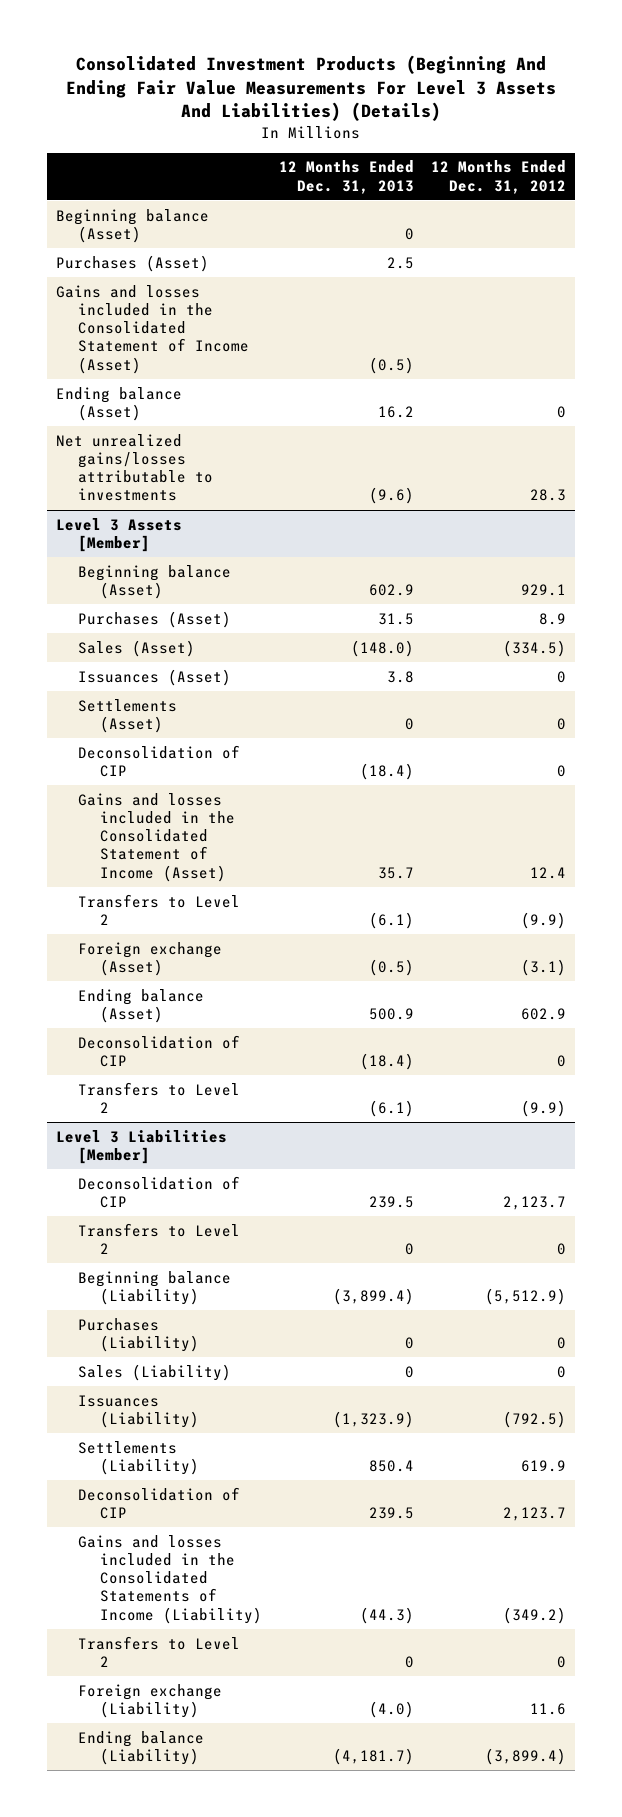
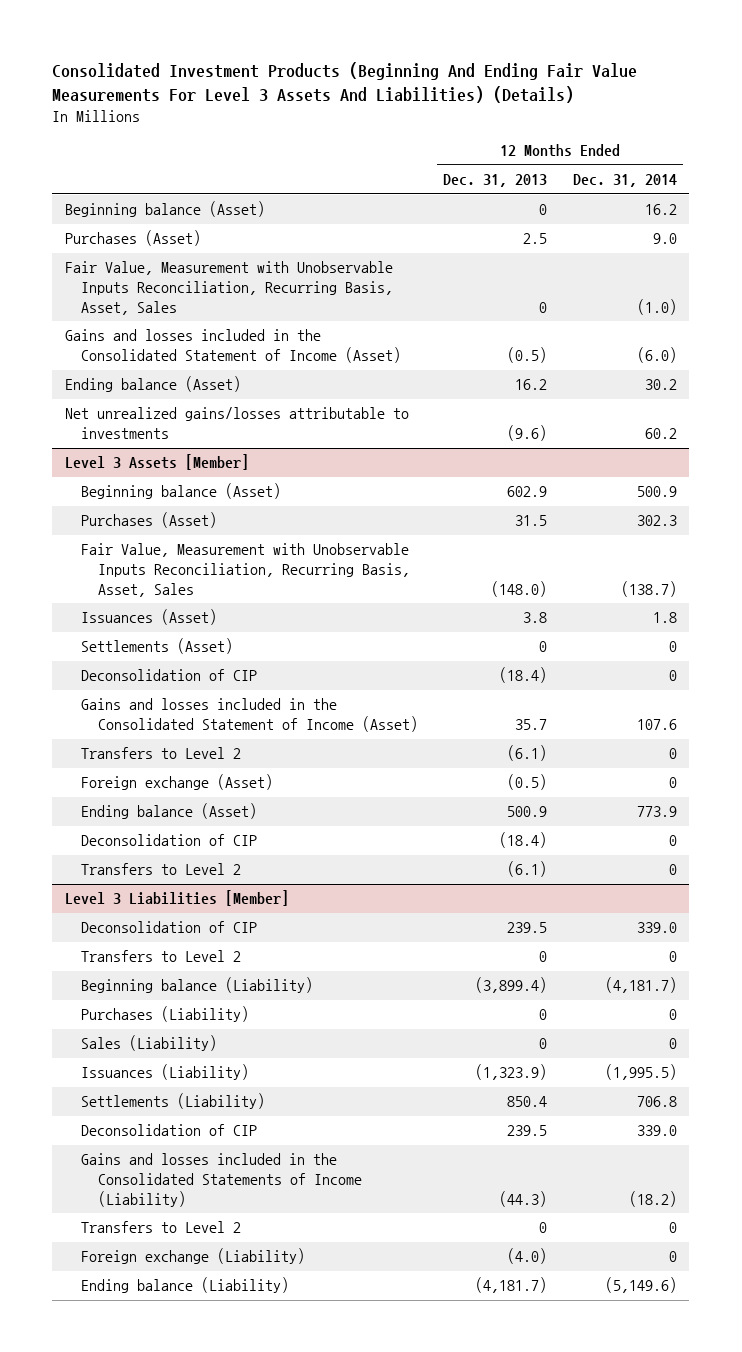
[431,160,567,194] 12 Months Ended Dec. 31, 2012 -> none
none -> [572,174,677,188] Dec. 31, 2014
none -> [64,261,394,315] Fair Value, Measurement with Unobservable Inputs Reconciliation, Recurring Basis, Asset, Sales
[77,639,195,657] Sales (Asset) -> [81,543,410,597] Fair Value, Measurement with Unobservable Inputs Reconciliation, Recurring Basis, Asset, Sales

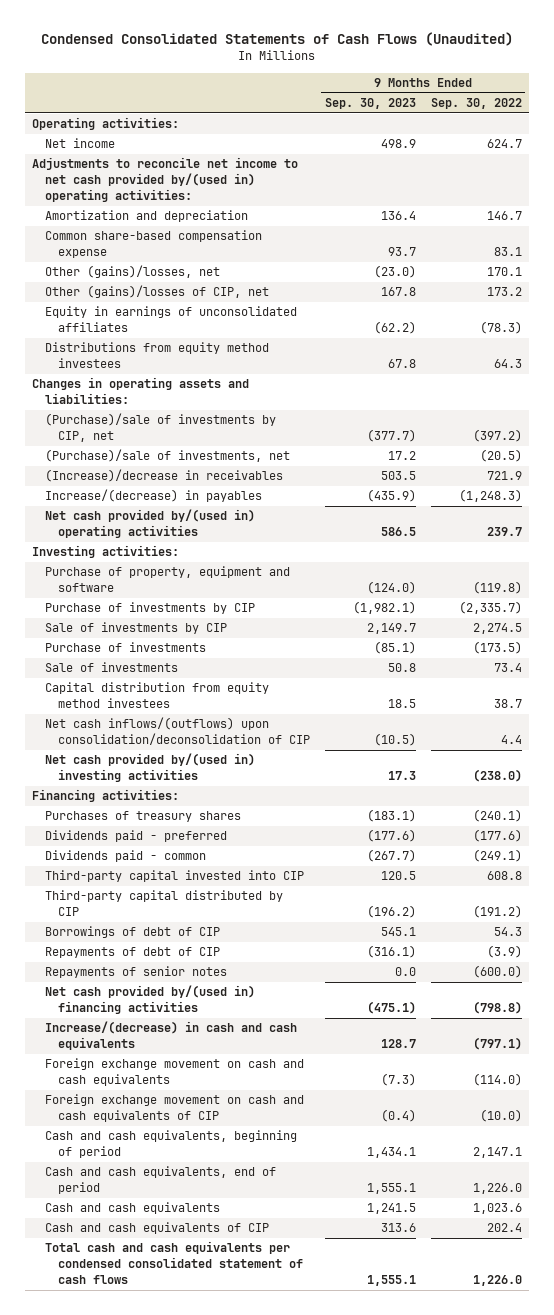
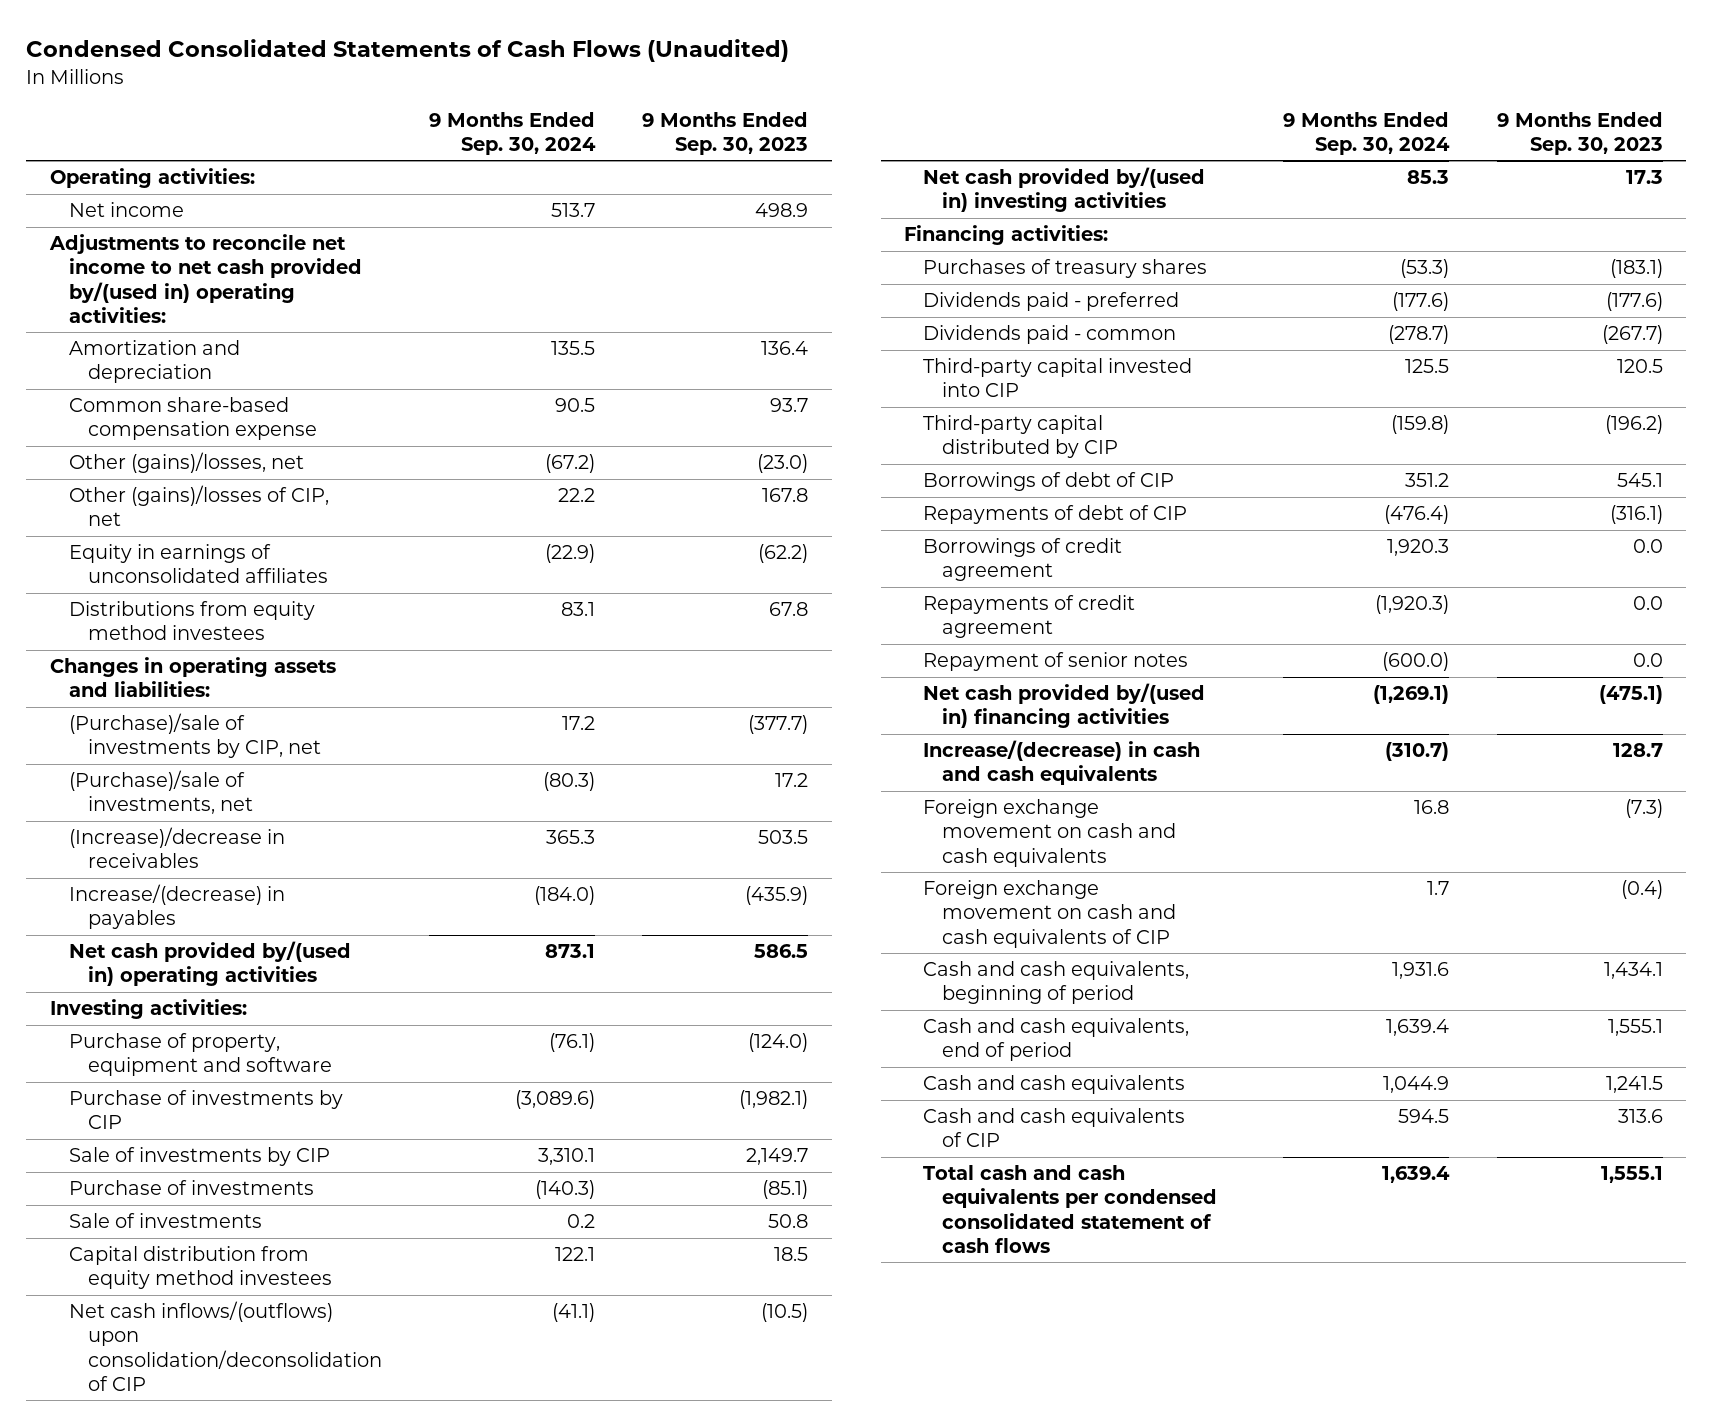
[430,98,522,110] Sep. 30, 2022 -> none
none -> [428,111,596,155] 9 Months Ended Sep. 30, 2024
none -> [923,538,1123,582] Borrowings of credit agreement
none -> [923,595,1136,639] Repayments of credit agreement
[45,966,228,979] Repayments of senior notes -> [923,652,1189,672] Repayment of senior notes

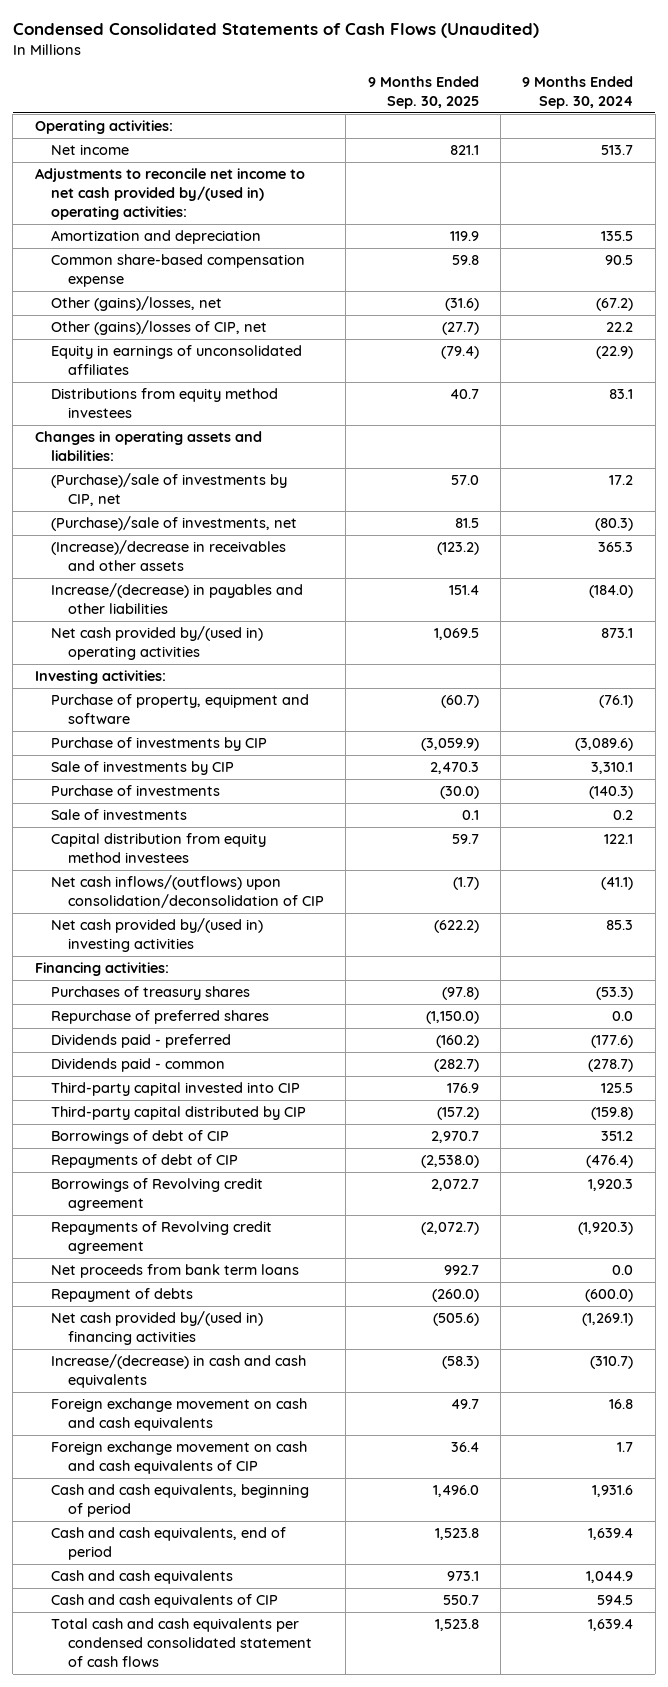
[642,111,809,155] 9 Months Ended Sep. 30, 2023 -> none
none -> [367,75,479,109] 9 Months Ended Sep. 30, 2025
[68,827,285,869] (Increase)/decrease in receivables -> [51,540,287,572] (Increase)/decrease in receivables and other assets
[68,884,285,930] Increase/(decrease) in payables -> [51,583,304,615] Increase/(decrease) in payables and other liabilities
none -> [51,1010,270,1025] Repurchase of preferred shares
[923,652,1189,672] Repayment of senior notes -> none
[923,538,1123,582] Borrowings of credit agreement -> [51,1178,264,1212] Borrowings of Revolving credit agreement
[923,595,1136,639] Repayments of credit agreement -> [51,1221,273,1255] Repayments of Revolving credit agreement
none -> [51,1264,300,1279] Net proceeds from bank term loans
none -> [51,1288,194,1303] Repayment of debts

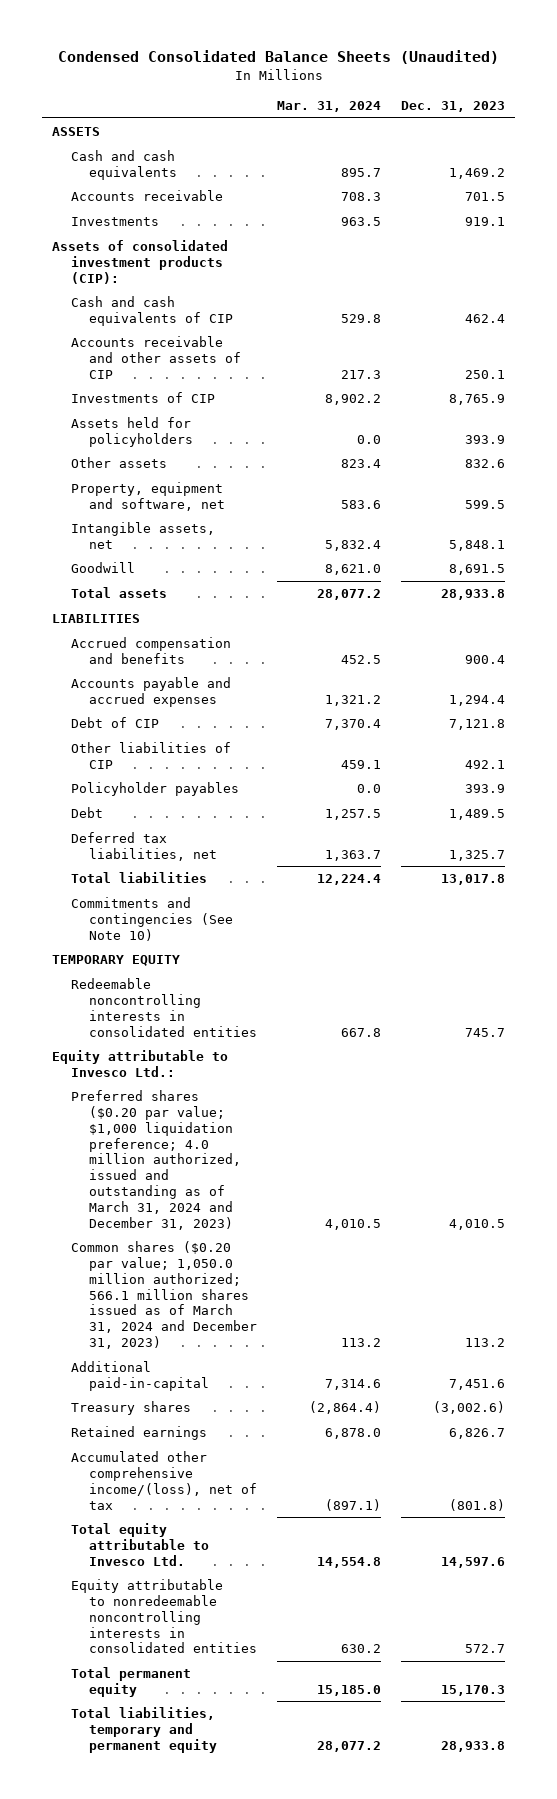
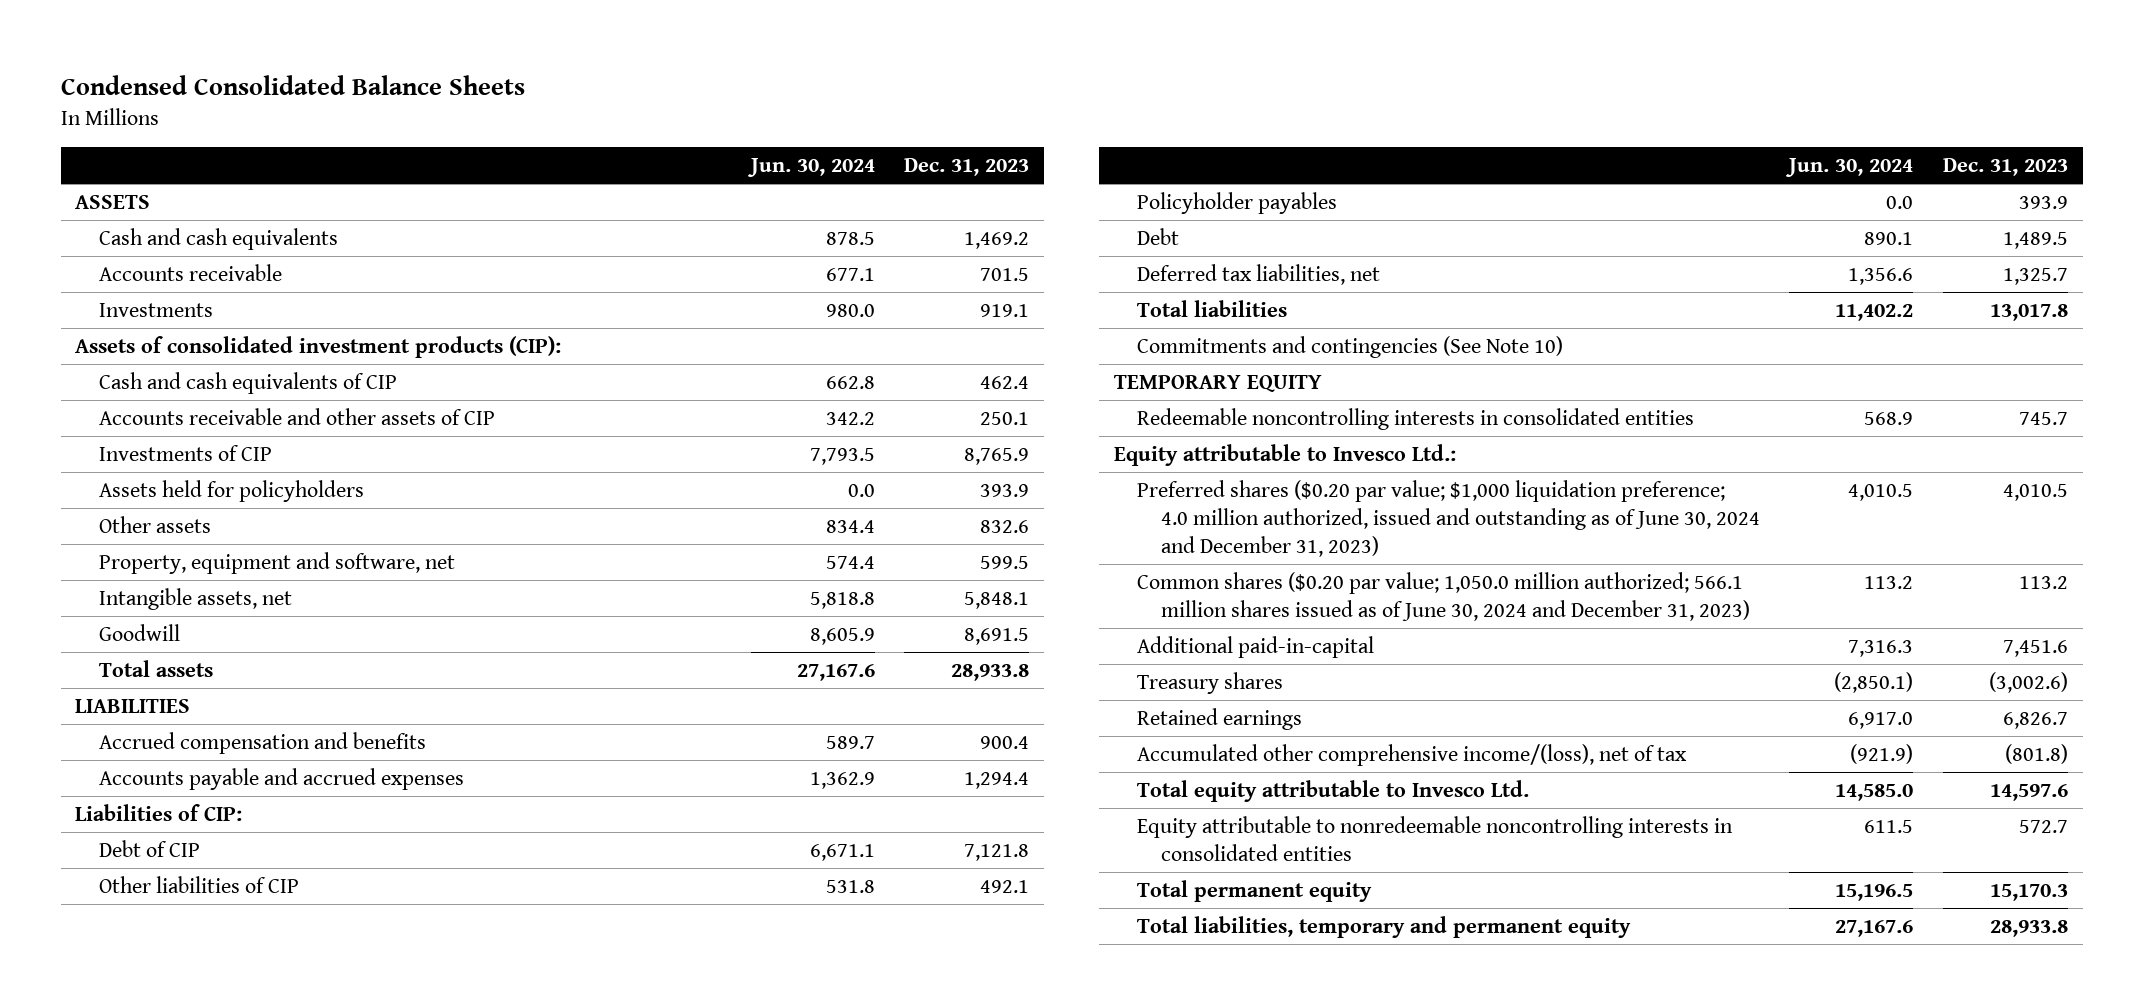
[57,50,499,65] Condensed Consolidated Balance Sheets (Unaudited) -> [60,74,525,95] Condensed Consolidated Balance Sheets
[276,100,381,112] Mar. 31, 2024 -> none
none -> [746,157,875,177] Jun. 30, 2024
none -> [75,804,243,822] Liabilities of CIP:
[70,1090,242,1230] Preferred shares ($0.20 par value; $1,000 liquidation preference; 4.0 million authorized, issued and outstanding as of March 31, 2024 and December 31, 2023) -> [1137,480,1760,557] Preferred shares ($0.20 par value; $1,000 liquidation preference; 4.0 million authorized, issued and outstanding as of June 30, 2024 and December 31, 2023)
[70,1241,258,1349] Common shares ($0.20 par value; 1,050.0 million authorized; 566.1 million shares issued as of March 31, 2024 and December 31, 2023) -> [1137,572,1750,621] Common shares ($0.20 par value; 1,050.0 million authorized; 566.1 million shares issued as of June 30, 2024 and December 31, 2023)

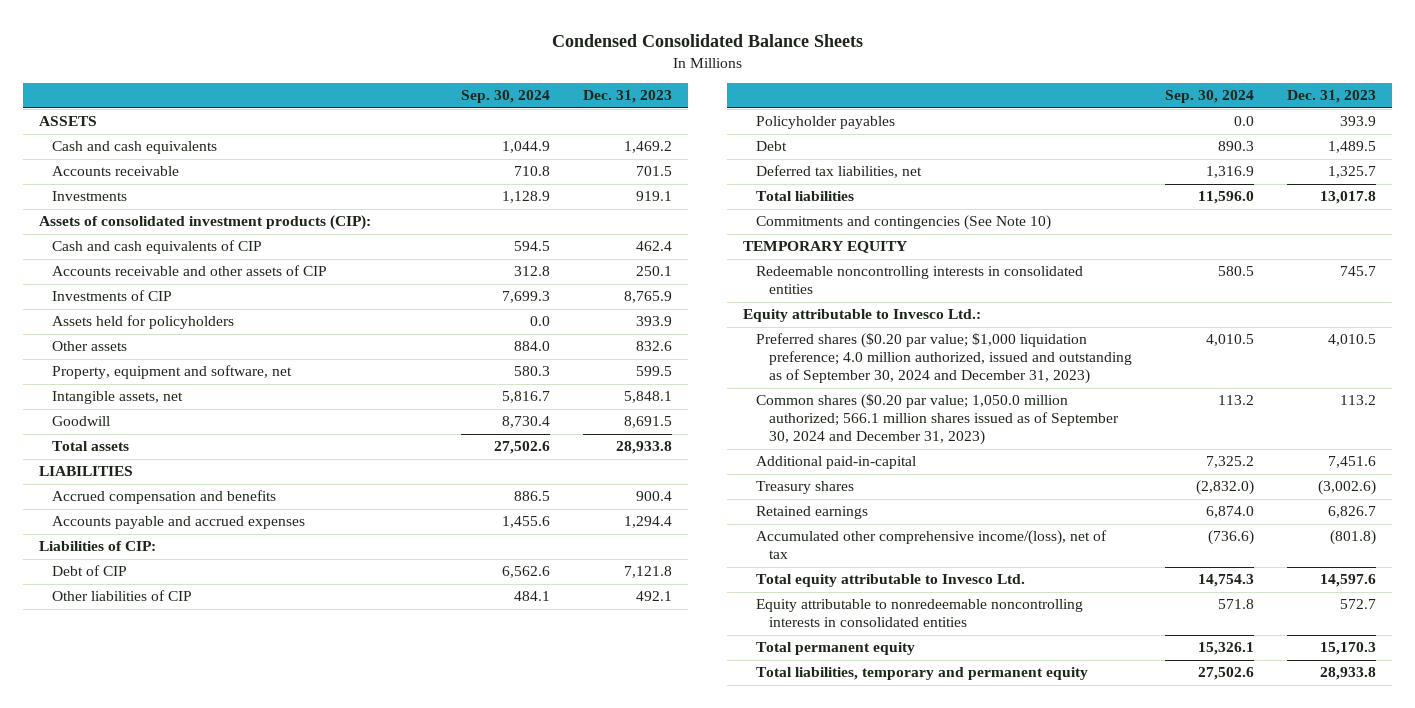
[746,157,875,177] Jun. 30, 2024 -> none
none -> [460,90,550,104] Sep. 30, 2024
[1137,480,1760,557] Preferred shares ($0.20 par value; $1,000 liquidation preference; 4.0 million authorized, issued and outstanding as of June 30, 2024 and December 31, 2023) -> [756,333,1133,385] Preferred shares ($0.20 par value; $1,000 liquidation preference; 4.0 million authorized, issued and outstanding as of September 30, 2024 and December 31, 2023)
[1137,572,1750,621] Common shares ($0.20 par value; 1,050.0 million authorized; 566.1 million shares issued as of June 30, 2024 and December 31, 2023) -> [756,394,1120,446] Common shares ($0.20 par value; 1,050.0 million authorized; 566.1 million shares issued as of September 30, 2024 and December 31, 2023)

